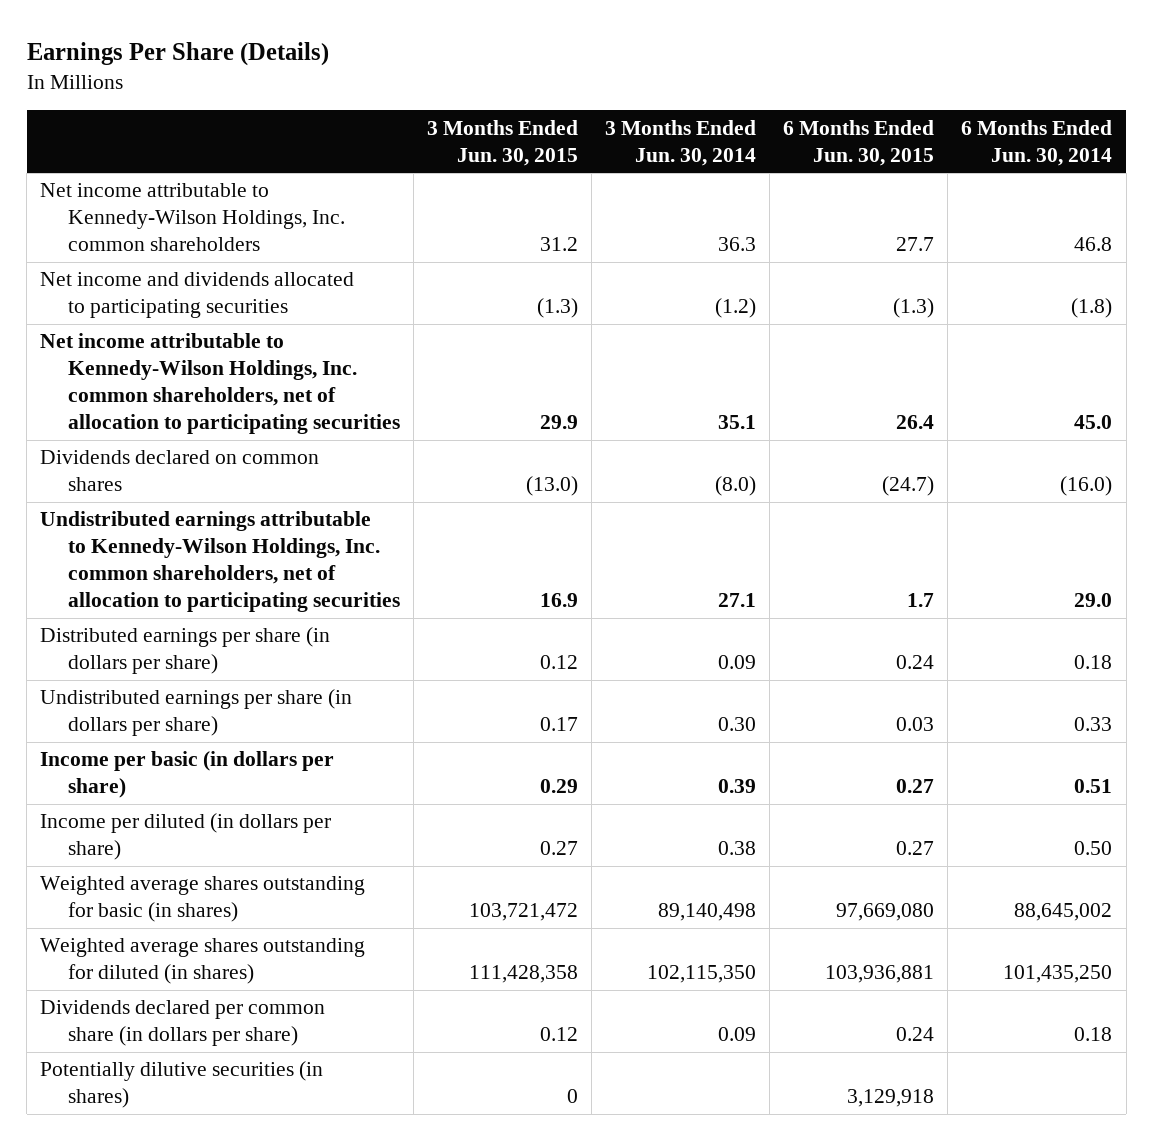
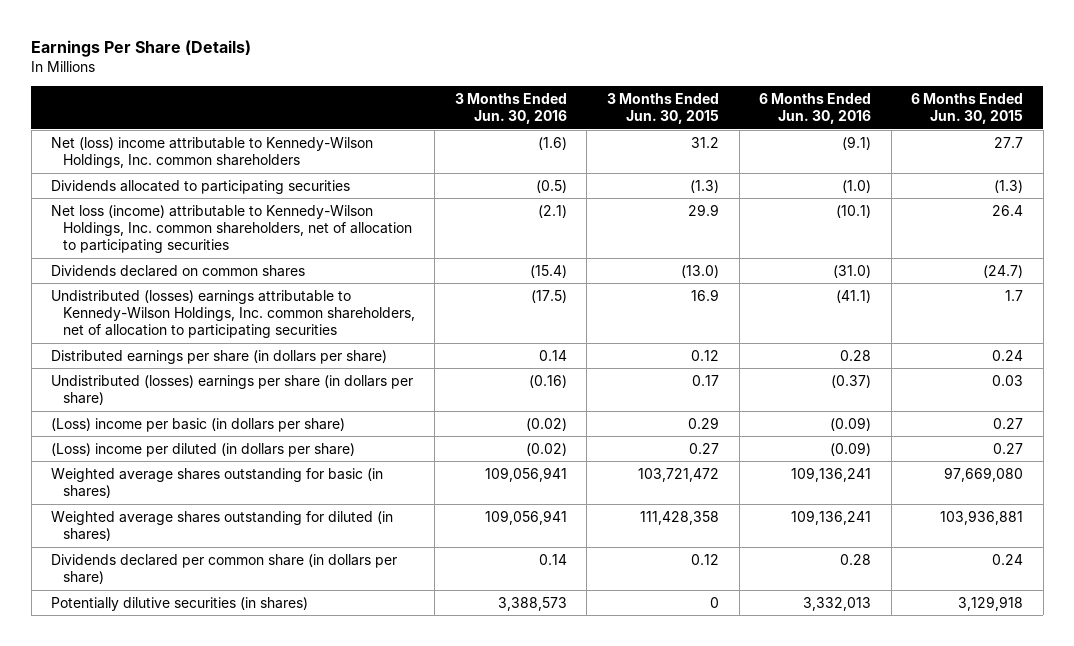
[605,119,757,166] 3 Months Ended Jun. 30, 2014 -> none
[961,119,1113,166] 6 Months Ended Jun. 30, 2014 -> none
none -> [454,92,567,125] 3 Months Ended Jun. 30, 2016
none -> [759,92,872,125] 6 Months Ended Jun. 30, 2016
[40,183,345,252] Net income attributable to Kennedy-Wilson Holdings, Inc. common shareholders -> [51,136,374,169] Net (loss) income attributable to Kennedy-Wilson Holdings, Inc. common shareholders
[40,272,355,319] Net income and dividends allocated to participating securities -> [51,179,351,194] Dividends allocated to participating securities
[40,333,400,435] Net income attributable to Kennedy-Wilson Holdings, Inc. common shareholders, net of allocation to participating securities -> [51,204,412,254] Net loss (income) attributable to Kennedy-Wilson Holdings, Inc. common shareholders, net of allocation to participating securities
[40,511,400,613] Undistributed earnings attributable to Kennedy-Wilson Holdings, Inc. common shareholders, net of allocation to participating securities -> [51,289,415,339] Undistributed (losses) earnings attributable to Kennedy-Wilson Holdings, Inc. common shareholders, net of allocation to participating securities
[40,689,353,737] Undistributed earnings per share (in dollars per share) -> [51,374,414,406] Undistributed (losses) earnings per share (in dollars per share)
[40,751,335,799] Income per basic (in dollars per share) -> [51,417,346,432] (Loss) income per basic (in dollars per share)
[40,813,332,861] Income per diluted (in dollars per share) -> [51,442,356,457] (Loss) income per diluted (in dollars per share)

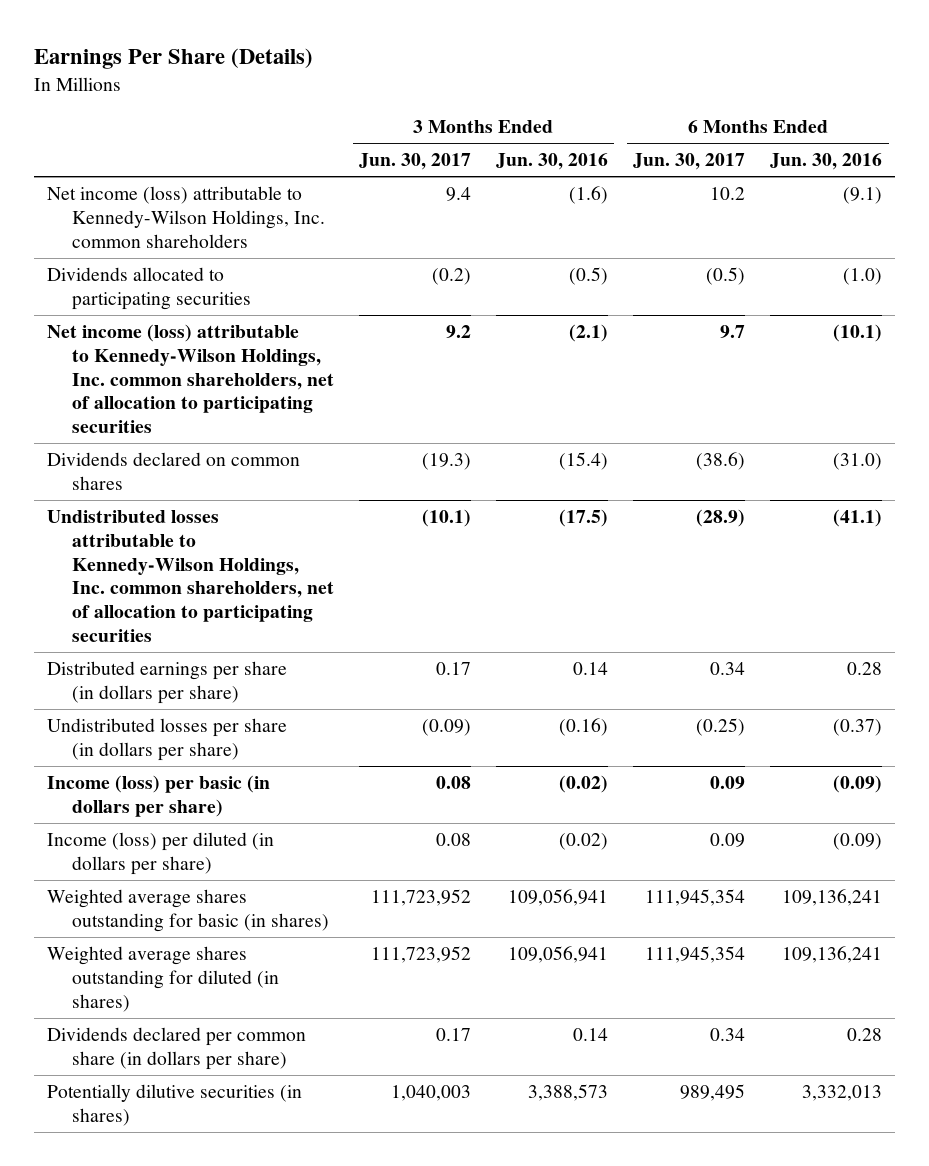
[607,92,720,125] 3 Months Ended Jun. 30, 2015 -> none
[911,92,1024,125] 6 Months Ended Jun. 30, 2015 -> none
none -> [358,153,471,171] Jun. 30, 2017
none -> [633,153,746,171] Jun. 30, 2017
[51,136,374,169] Net (loss) income attributable to Kennedy-Wilson Holdings, Inc. common shareholders -> [46,185,325,248] Net income (loss) attributable to Kennedy-Wilson Holdings, Inc. common shareholders
[51,204,412,254] Net loss (income) attributable to Kennedy-Wilson Holdings, Inc. common shareholders, net of allocation to participating securities -> [46,323,334,434] Net income (loss) attributable to Kennedy-Wilson Holdings, Inc. common shareholders, net of allocation to participating securities
[51,289,415,339] Undistributed (losses) earnings attributable to Kennedy-Wilson Holdings, Inc. common shareholders, net of allocation to participating securities -> [46,509,334,642] Undistributed losses attributable to Kennedy-Wilson Holdings, Inc. common shareholders, net of allocation to participating securities
[51,374,414,406] Undistributed (losses) earnings per share (in dollars per share) -> [46,717,287,761] Undistributed losses per share (in dollars per share)
[51,417,346,432] (Loss) income per basic (in dollars per share) -> [46,774,270,817] Income (loss) per basic (in dollars per share)
[51,442,356,457] (Loss) income per diluted (in dollars per share) -> [46,831,274,875] Income (loss) per diluted (in dollars per share)

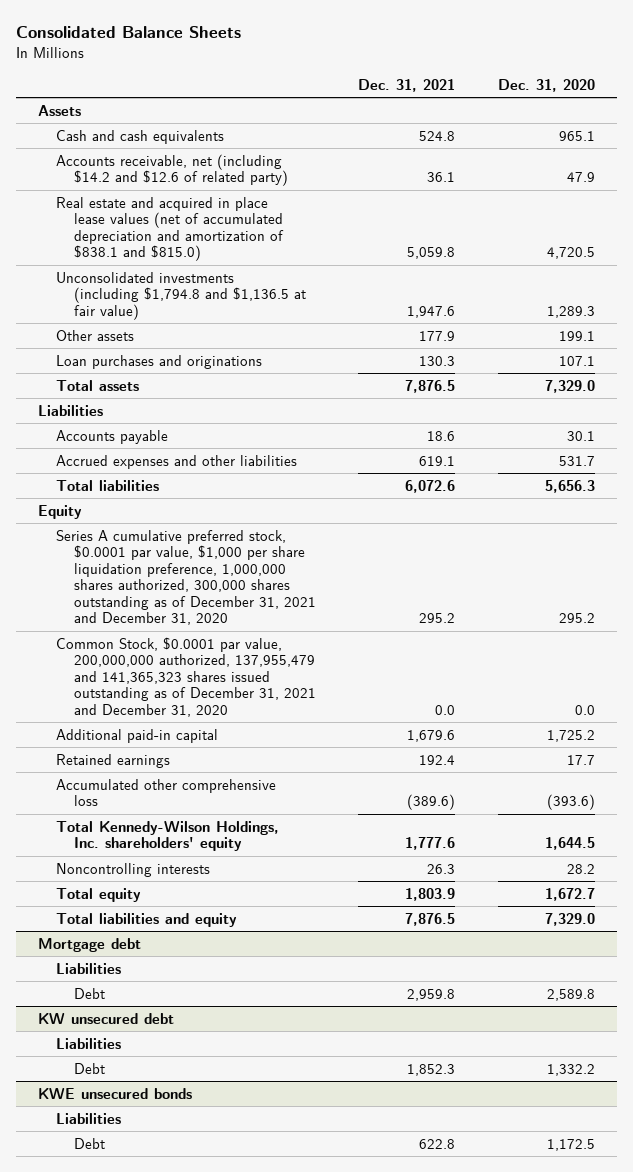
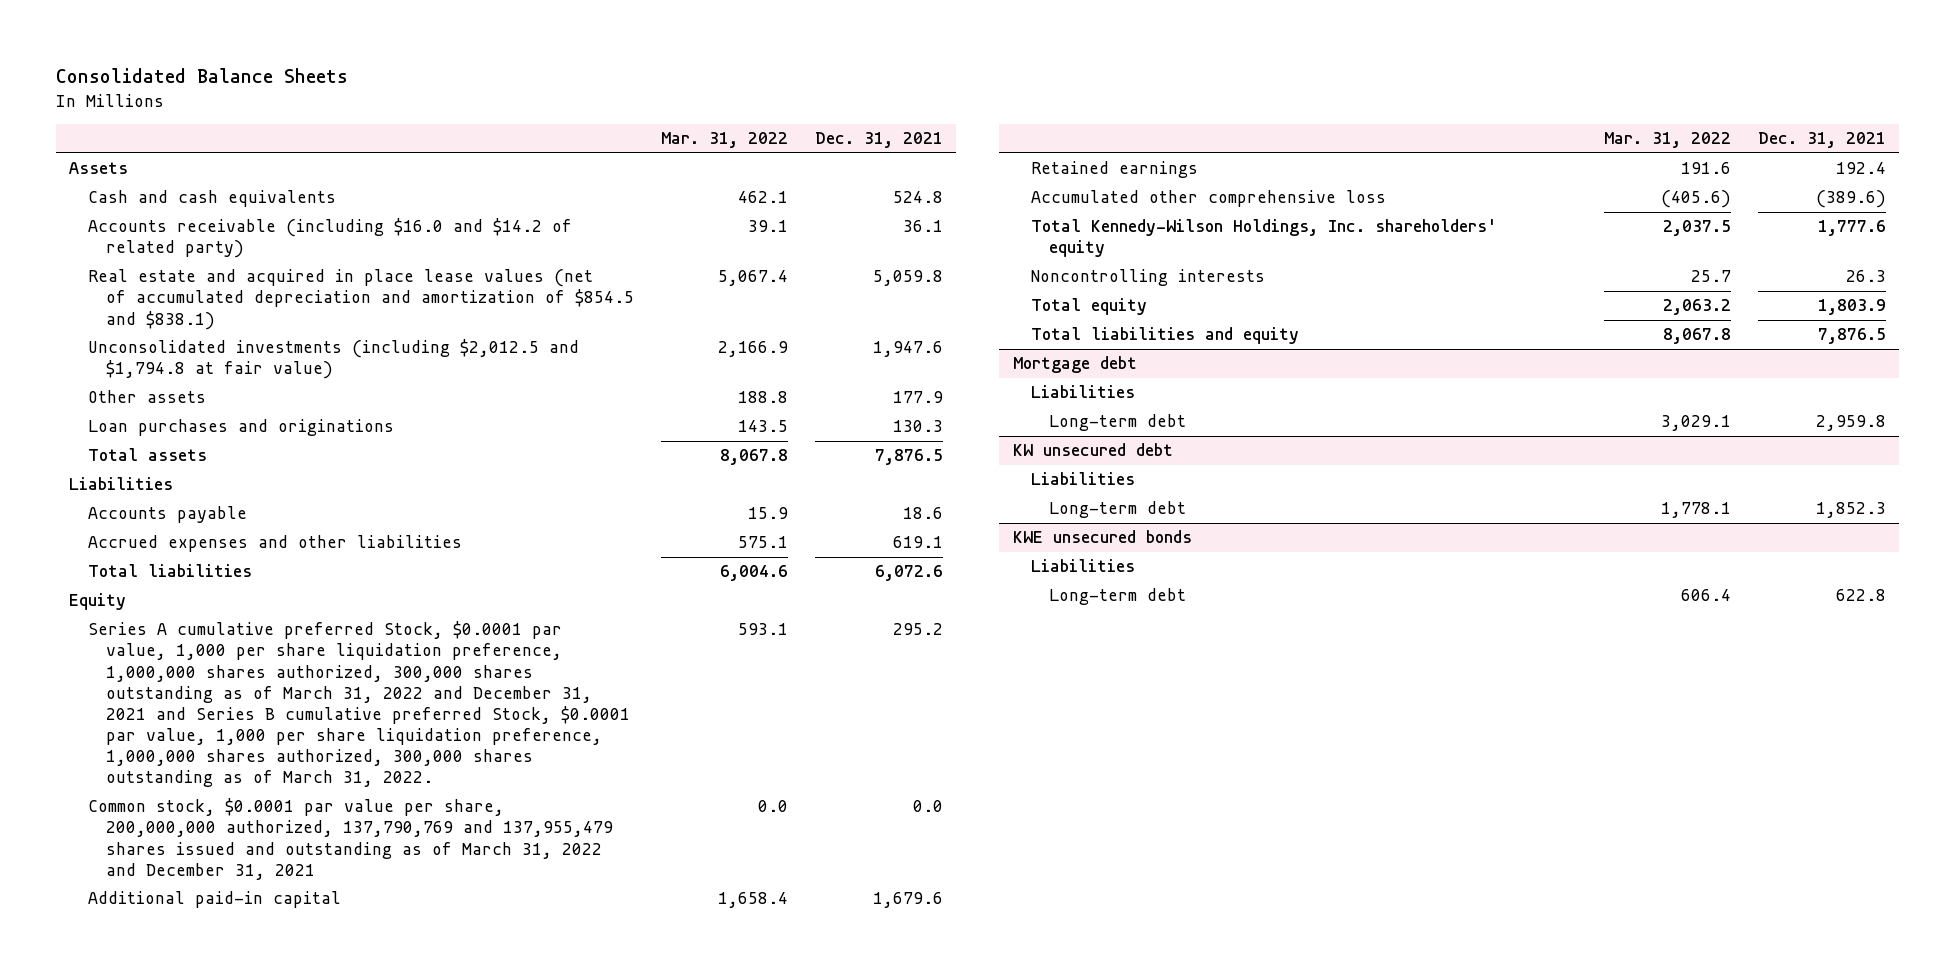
[498,78,596,92] Dec. 31, 2020 -> none
none -> [660,132,788,149] Mar. 31, 2022
[55,153,288,187] Accounts receivable, net (including $14.2 and $12.6 of related party) -> [87,218,572,259] Accounts receivable (including $16.0 and $14.2 of related party)
[55,196,284,262] Real estate and acquired in place lease values (net of accumulated depreciation and amortization of $838.1 and $815.0) -> [87,269,635,330] Real estate and acquired in place lease values (net of accumulated depreciation and amortization of $854.5 and $838.1)
[55,271,306,320] Unconsolidated investments (including $1,794.8 and $1,136.5 at fair value) -> [87,339,579,380] Unconsolidated investments (including $2,012.5 and $1,794.8 at fair value)
[55,529,316,626] Series A cumulative preferred stock, $0.0001 par value, $1,000 per share liquidation preference, 1,000,000 shares authorized, 300,000 shares outstanding as of December 31, 2021 and December 31, 2020 -> [87,621,631,788] Series A cumulative preferred Stock, $0.0001 par value, 1,000 per share liquidation preference, 1,000,000 shares authorized, 300,000 shares outstanding as of March 31, 2022 and December 31, 2021 and Series B cumulative preferred Stock, $0.0001 par value, 1,000 per share liquidation preference, 1,000,000 shares authorized, 300,000 shares outstanding as of March 31, 2022.
[55,636,316,717] Common Stock, $0.0001 par value, 200,000,000 authorized, 137,955,479 and 141,365,323 shares issued outstanding as of December 31, 2021 and December 31, 2020 -> [87,798,614,880] Common stock, $0.0001 par value per share, 200,000,000 authorized, 137,790,769 and 137,955,479 shares issued and outstanding as of March 31, 2022 and December 31, 2021
[73,987,105,999] Debt -> [1049,414,1187,432] Long-term debt
[73,1062,105,1074] Debt -> [1049,501,1187,519] Long-term debt
[73,1137,105,1149] Debt -> [1049,588,1187,606] Long-term debt

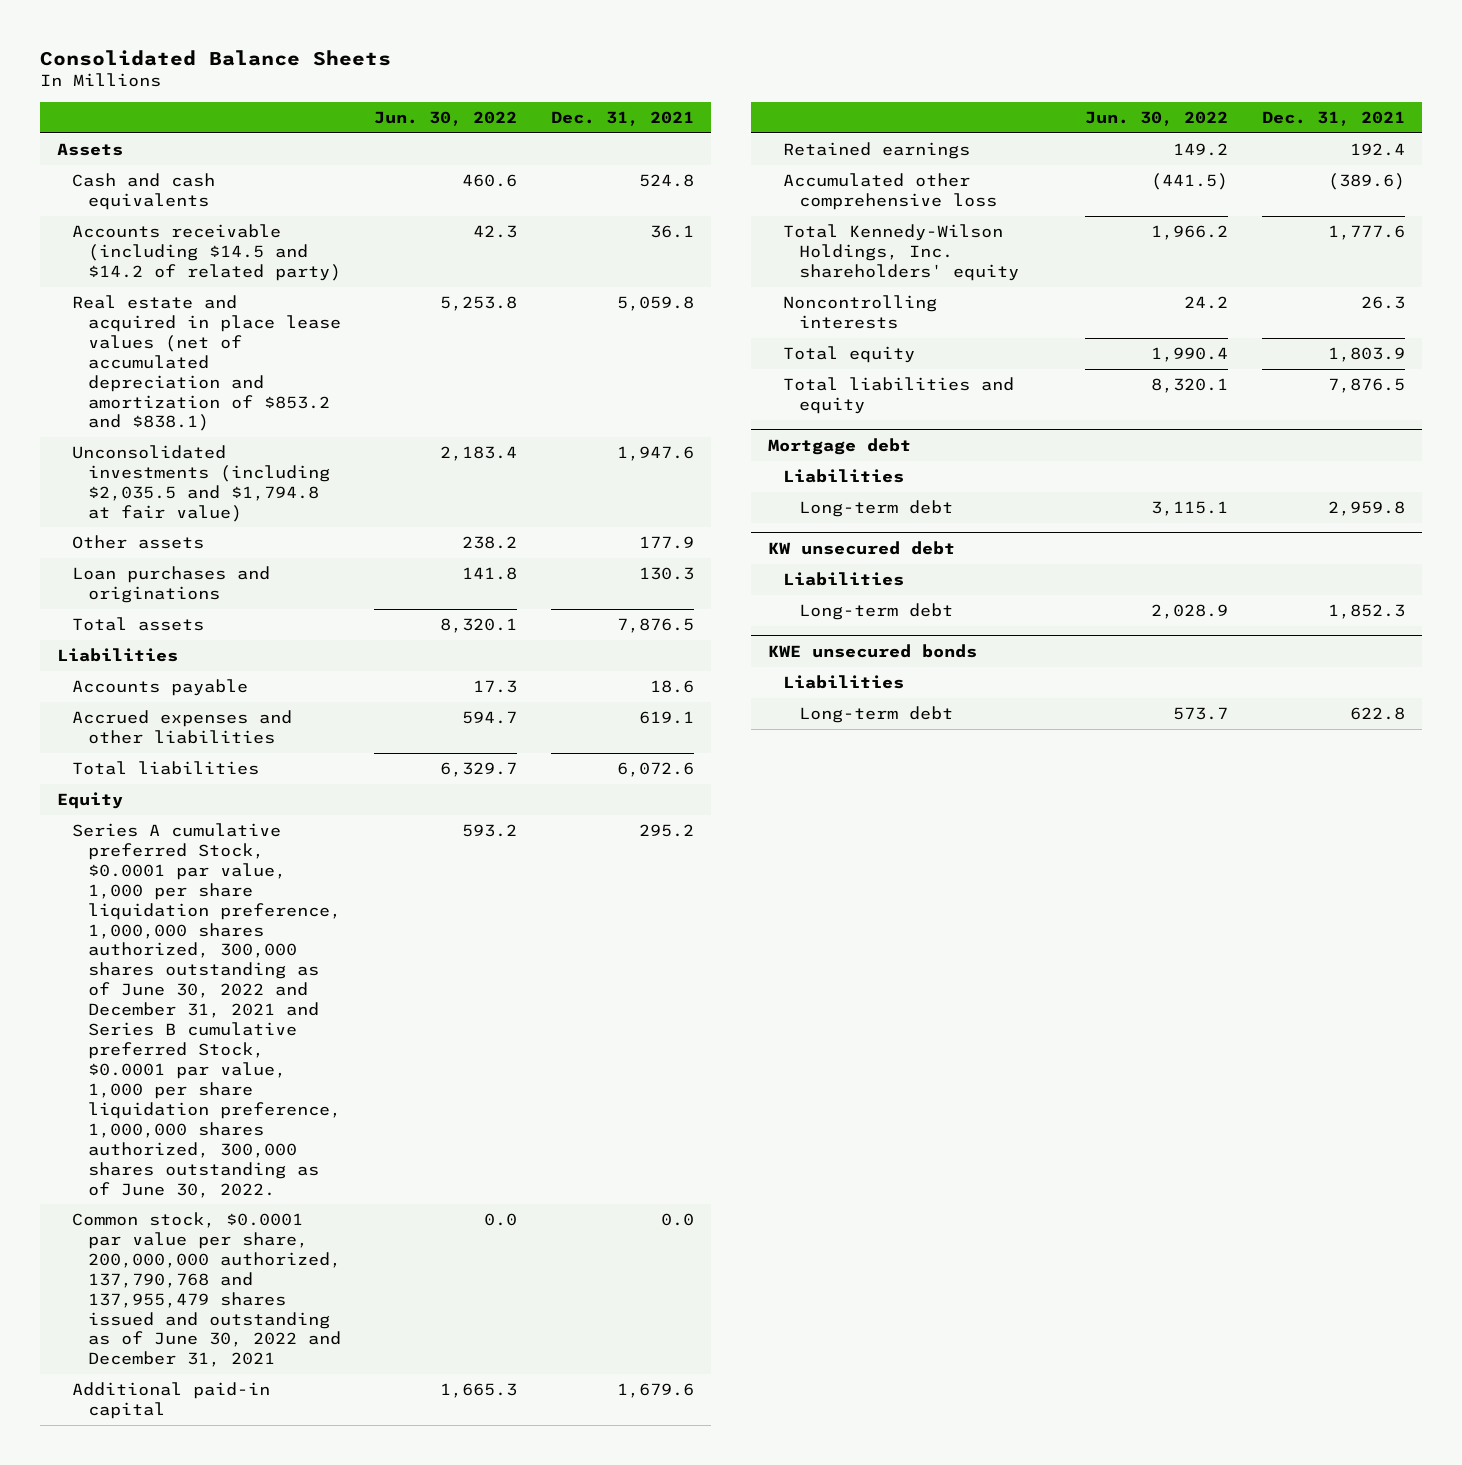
[660,132,788,149] Mar. 31, 2022 -> none
none -> [374,110,518,126] Jun. 30, 2022
[87,218,572,259] Accounts receivable (including $16.0 and $14.2 of related party) -> [72,223,341,281] Accounts receivable (including $14.5 and $14.2 of related party)
[87,269,635,330] Real estate and acquired in place lease values (net of accumulated depreciation and amortization of $854.5 and $838.1) -> [72,294,341,432] Real estate and acquired in place lease values (net of accumulated depreciation and amortization of $853.2 and $838.1)
[87,339,579,380] Unconsolidated investments (including $2,012.5 and $1,794.8 at fair value) -> [72,444,330,522] Unconsolidated investments (including $2,035.5 and $1,794.8 at fair value)
[87,621,631,788] Series A cumulative preferred Stock, $0.0001 par value, 1,000 per share liquidation preference, 1,000,000 shares authorized, 300,000 shares outstanding as of March 31, 2022 and December 31, 2021 and Series B cumulative preferred Stock, $0.0001 par value, 1,000 per share liquidation preference, 1,000,000 shares authorized, 300,000 shares outstanding as of March 31, 2022. -> [72,822,341,1198] Series A cumulative preferred Stock, $0.0001 par value, 1,000 per share liquidation preference, 1,000,000 shares authorized, 300,000 shares outstanding as of June 30, 2022 and December 31, 2021 and Series B cumulative preferred Stock, $0.0001 par value, 1,000 per share liquidation preference, 1,000,000 shares authorized, 300,000 shares outstanding as of June 30, 2022.
[87,798,614,880] Common stock, $0.0001 par value per share, 200,000,000 authorized, 137,790,769 and 137,955,479 shares issued and outstanding as of March 31, 2022 and December 31, 2021 -> [72,1211,341,1368] Common stock, $0.0001 par value per share, 200,000,000 authorized, 137,790,768 and 137,955,479 shares issued and outstanding as of June 30, 2022 and December 31, 2021

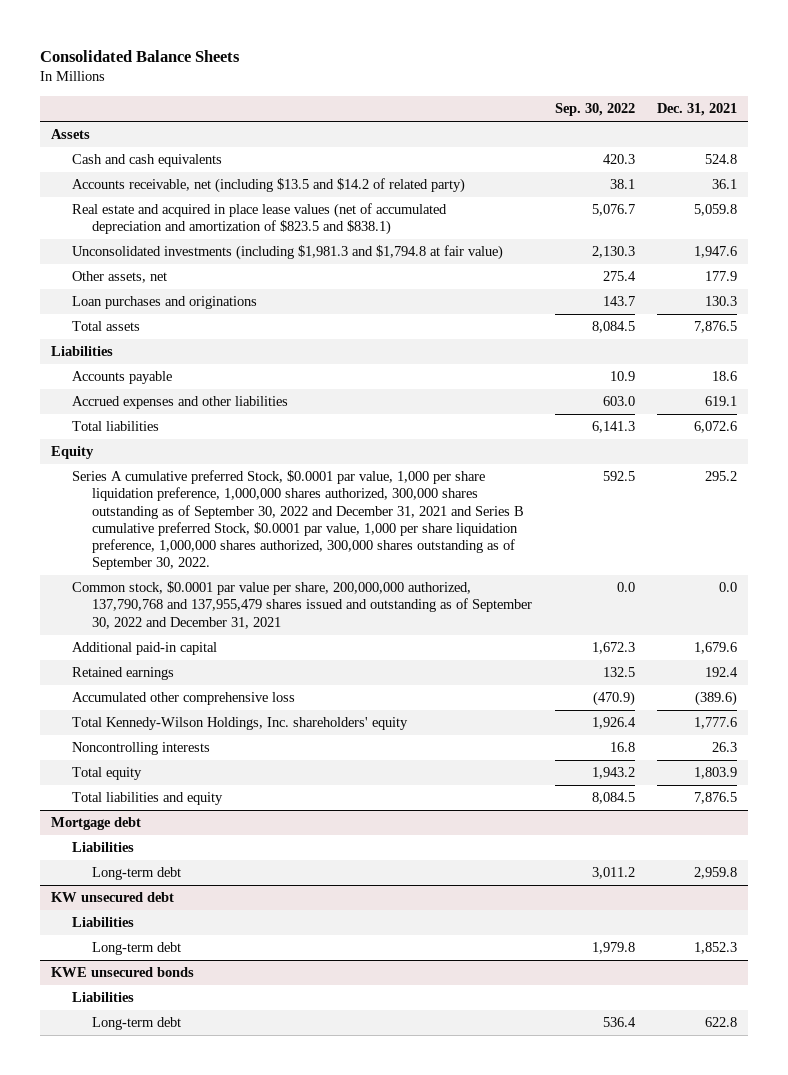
[374,110,518,126] Jun. 30, 2022 -> none
none -> [554,103,635,117] Sep. 30, 2022
[72,223,341,281] Accounts receivable (including $14.5 and $14.2 of related party) -> [71,178,465,194] Accounts receivable, net (including $13.5 and $14.2 of related party)
[72,294,341,432] Real estate and acquired in place lease values (net of accumulated depreciation and amortization of $853.2 and $838.1) -> [71,203,447,236] Real estate and acquired in place lease values (net of accumulated depreciation and amortization of $823.5 and $838.1)
[72,444,330,522] Unconsolidated investments (including $2,035.5 and $1,794.8 at fair value) -> [71,245,503,261] Unconsolidated investments (including $1,981.3 and $1,794.8 at fair value)
[72,534,205,549] Other assets -> [71,271,167,284] Other assets, net
[72,822,341,1198] Series A cumulative preferred Stock, $0.0001 par value, 1,000 per share liquidation preference, 1,000,000 shares authorized, 300,000 shares outstanding as of June 30, 2022 and December 31, 2021 and Series B cumulative preferred Stock, $0.0001 par value, 1,000 per share liquidation preference, 1,000,000 shares authorized, 300,000 shares outstanding as of June 30, 2022. -> [71,470,525,571] Series A cumulative preferred Stock, $0.0001 par value, 1,000 per share liquidation preference, 1,000,000 shares authorized, 300,000 shares outstanding as of September 30, 2022 and December 31, 2021 and Series B cumulative preferred Stock, $0.0001 par value, 1,000 per share liquidation preference, 1,000,000 shares authorized, 300,000 shares outstanding as of September 30, 2022.
[72,1211,341,1368] Common stock, $0.0001 par value per share, 200,000,000 authorized, 137,790,768 and 137,955,479 shares issued and outstanding as of June 30, 2022 and December 31, 2021 -> [71,581,533,629] Common stock, $0.0001 par value per share, 200,000,000 authorized, 137,790,768 and 137,955,479 shares issued and outstanding as of September 30, 2022 and December 31, 2021

